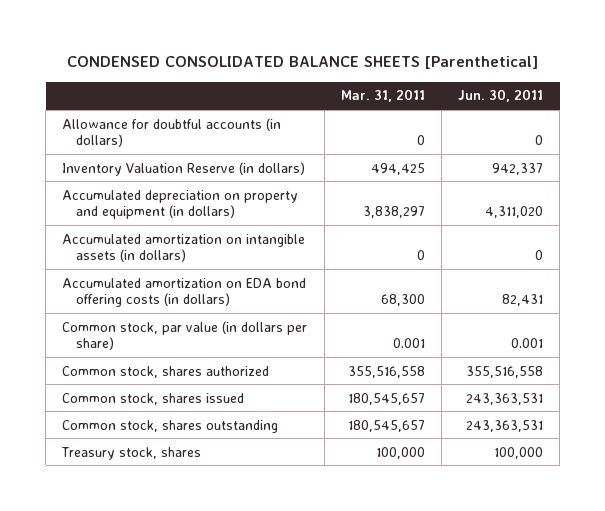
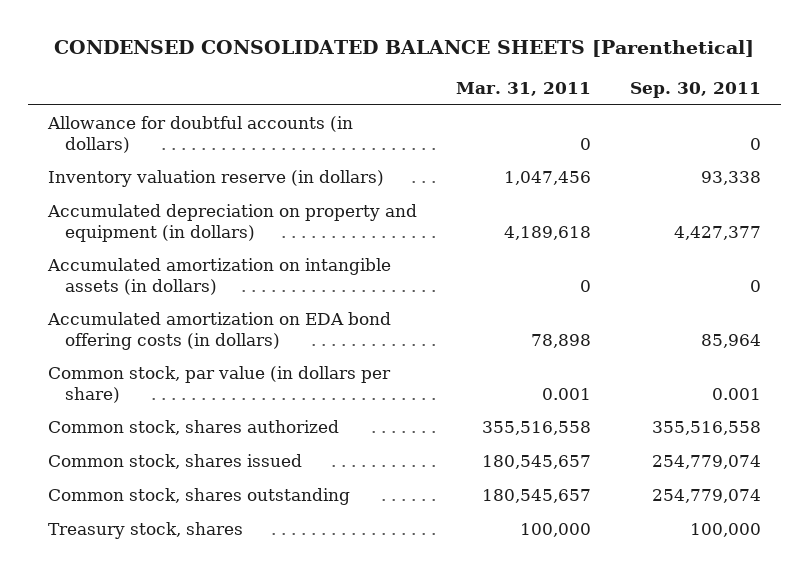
[458,89,544,103] Jun. 30, 2011 -> none
none -> [630,81,762,98] Sep. 30, 2011
[62,161,306,176] Inventory Valuation Reserve (in dollars) -> [47,169,384,187] Inventory valuation reserve (in dollars)
[370,162,425,175] 494,425 -> [503,170,591,185] 1,047,456
[362,206,425,219] 3,838,297 -> [503,225,591,240] 4,189,618
[380,294,425,307] 68,300 -> [530,333,591,348] 78,898

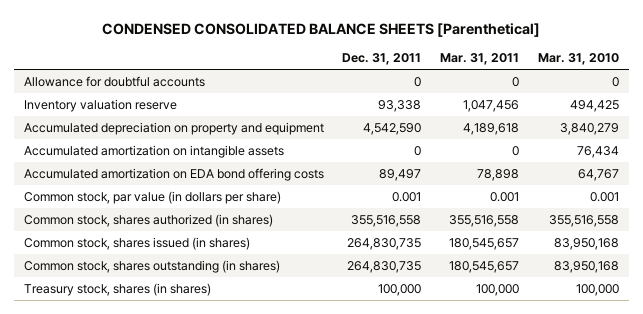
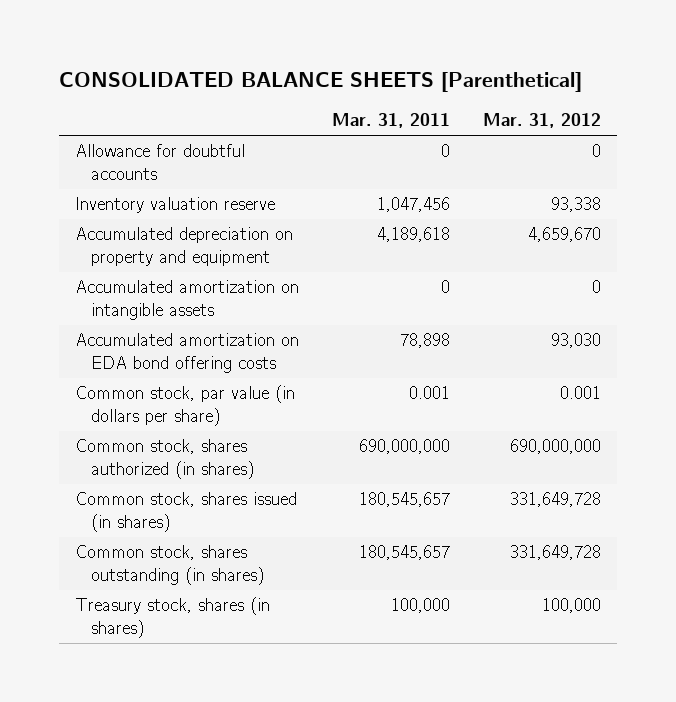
[102,22,541,37] CONDENSED CONSOLIDATED BALANCE SHEETS [Parenthetical] -> [58,71,582,92] CONSOLIDATED BALANCE SHEETS [Parenthetical]
[342,53,422,66] Dec. 31, 2011 -> none
[538,53,620,66] Mar. 31, 2010 -> none
none -> [482,113,601,129] Mar. 31, 2012
[449,214,520,227] 355,516,558 -> [359,439,451,455] 690,000,000

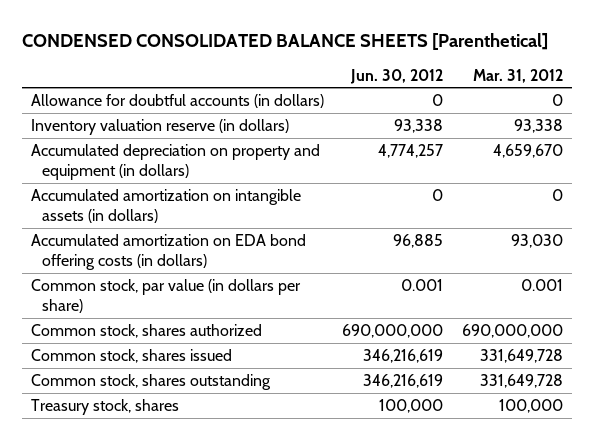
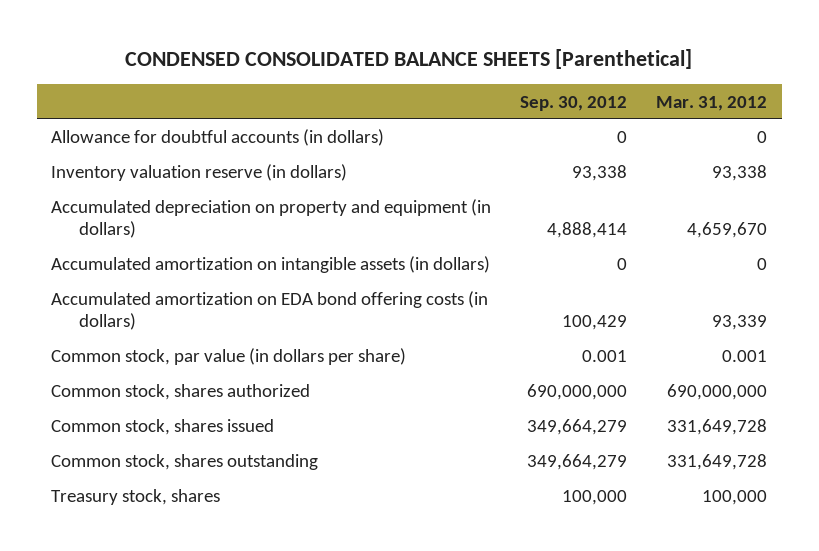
[350,68,444,84] Jun. 30, 2012 -> none
none -> [520,95,628,111] Sep. 30, 2012
[510,233,563,248] 93,030 -> [712,315,768,331] 93,339

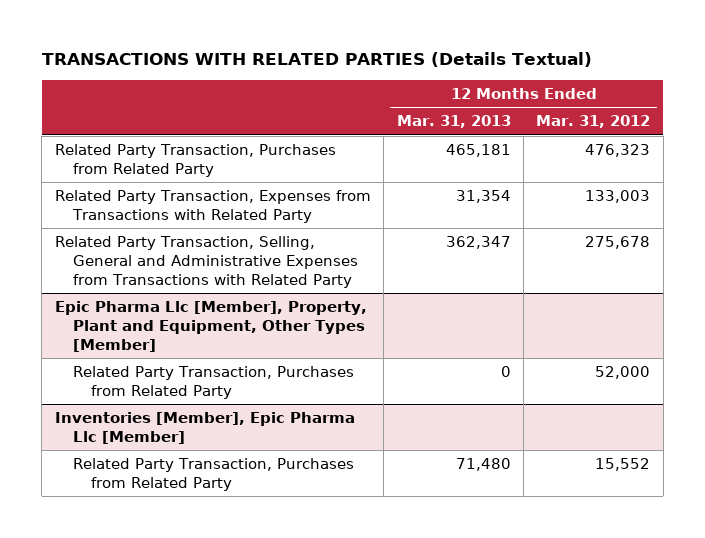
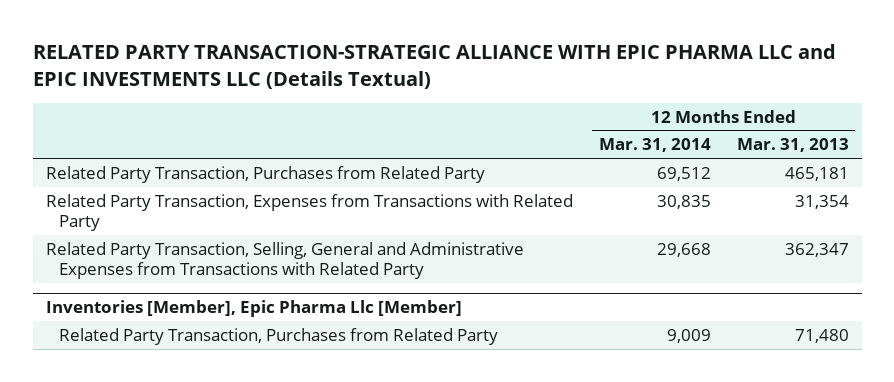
[41,51,592,67] TRANSACTIONS WITH RELATED PARTIES (Details Textual) -> [32,44,836,89] RELATED PARTY TRANSACTION-STRATEGIC ALLIANCE WITH EPIC PHARMA LLC and EPIC INVESTMENTS LLC (Details Textual)
[536,115,651,129] Mar. 31, 2012 -> none
none -> [598,138,711,153] Mar. 31, 2014
[54,301,367,352] Epic Pharma Llc [Member], Property, Plant and Equipment, Other Types [Member] -> none
[72,366,354,399] Related Party Transaction, Purchases from Related Party -> none

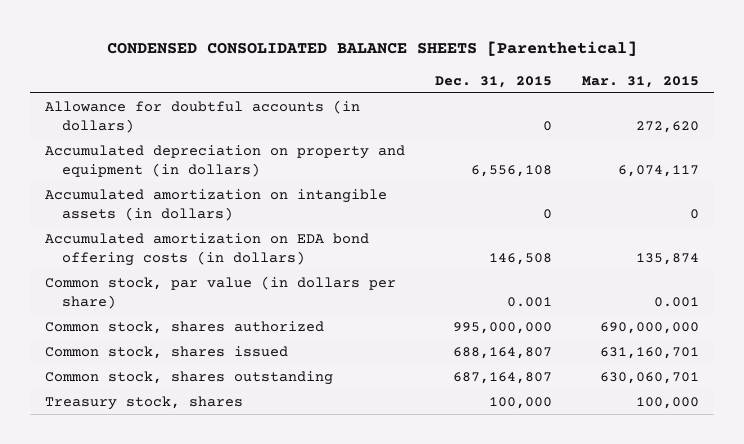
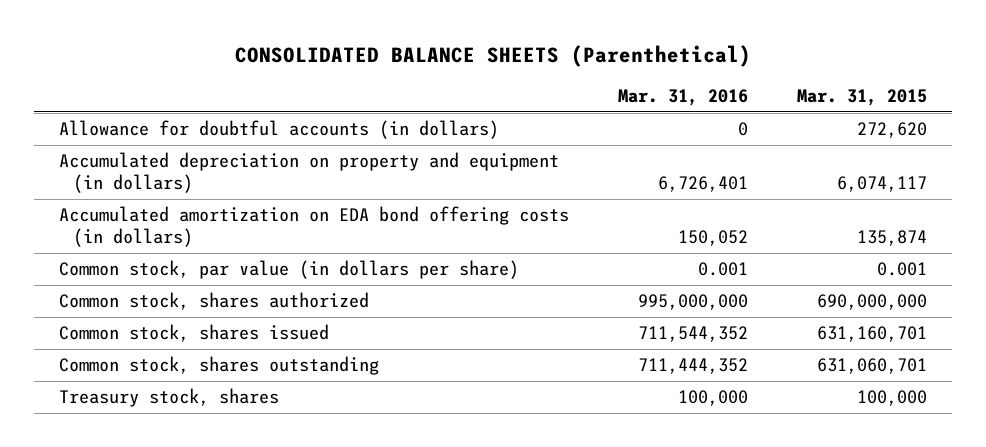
[106,41,637,57] CONDENSED CONSOLIDATED BALANCE SHEETS [Parenthetical] -> [235,44,752,67] CONSOLIDATED BALANCE SHEETS (Parenthetical)
[434,75,552,88] Dec. 31, 2015 -> none
none -> [618,89,749,107] Mar. 31, 2016
[44,188,387,221] Accumulated amortization on intangible assets (in dollars) -> none
[599,371,699,384] 630,060,701 -> [817,358,928,375] 631,060,701

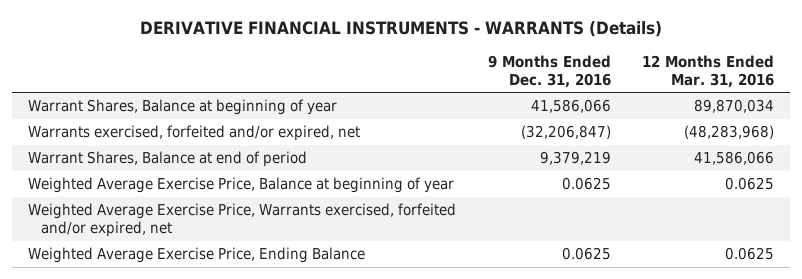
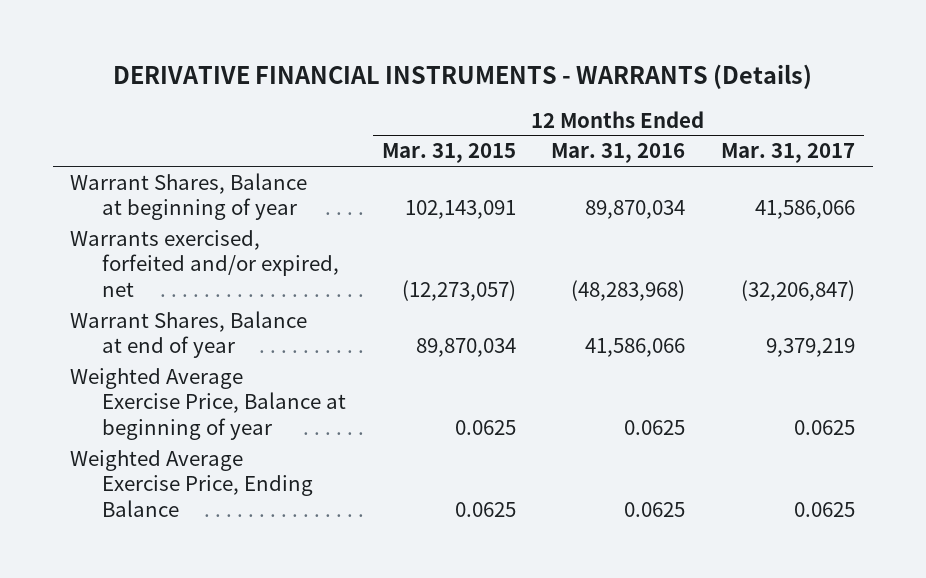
[487,54,611,88] 9 Months Ended Dec. 31, 2016 -> none
none -> [381,143,516,164] Mar. 31, 2015
none -> [721,143,856,164] Mar. 31, 2017
[27,151,307,168] Warrant Shares, Balance at end of period -> [70,310,308,359] Warrant Shares, Balance at end of year
[27,203,456,238] Weighted Average Exercise Price, Warrants exercised, forfeited and/or expired, net -> none

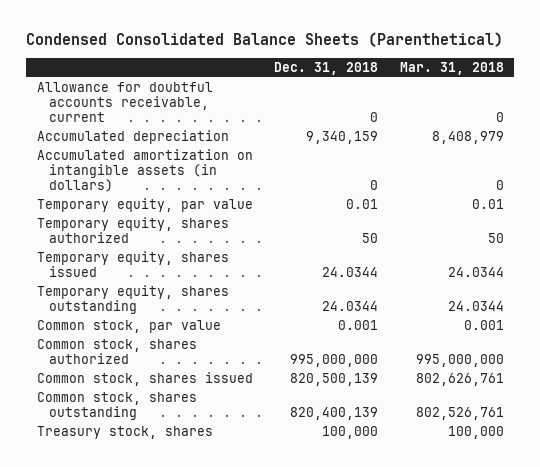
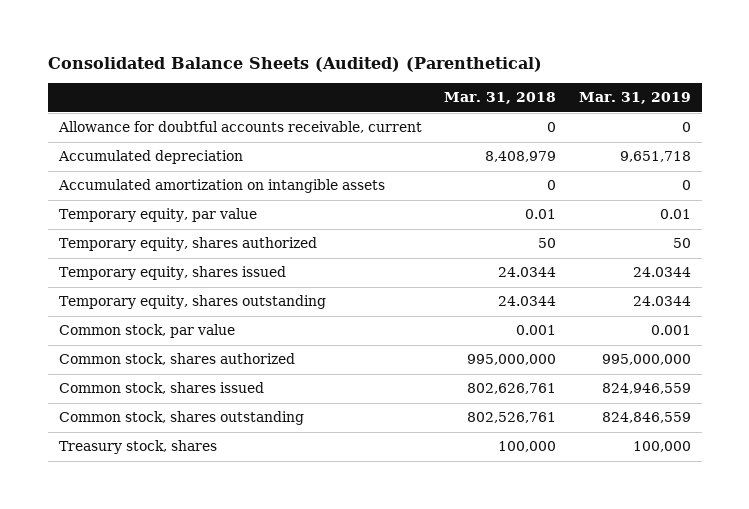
[25,32,503,48] Condensed Consolidated Balance Sheets (Parenthetical) -> [47,57,542,73] Consolidated Balance Sheets (Audited) (Parenthetical)
[274,61,379,75] Dec. 31, 2018 -> none
none -> [578,92,691,105] Mar. 31, 2019
[36,149,253,193] Accumulated amortization on intangible assets (in dollars) -> [57,179,385,194] Accumulated amortization on intangible assets

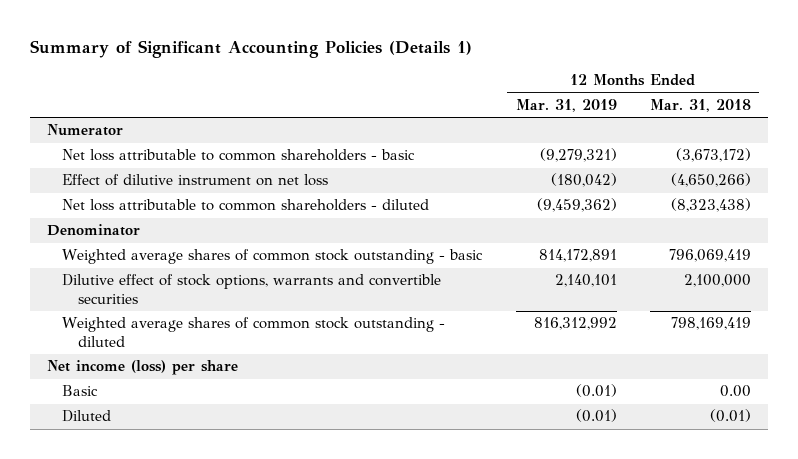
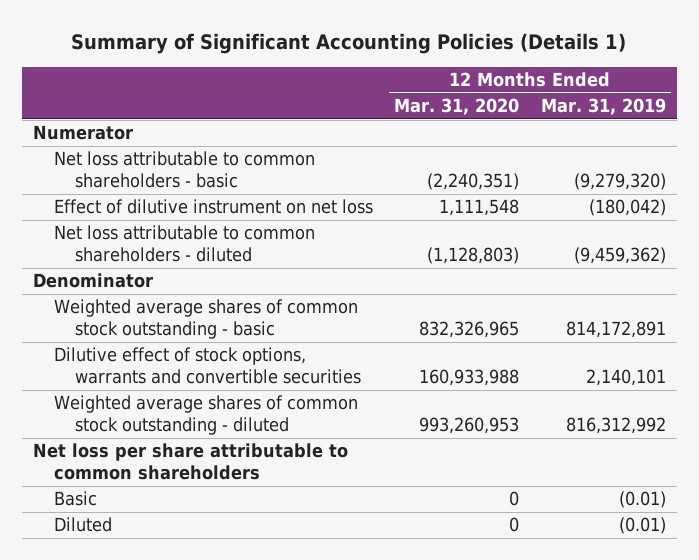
[649,99,751,113] Mar. 31, 2018 -> none
none -> [394,98,520,116] Mar. 31, 2020
[539,148,617,163] (9,279,321) -> [573,172,666,190] (9,279,320)
[46,360,238,376] Net income (loss) per share -> [32,443,348,480] Net loss per share attributable to common shareholders

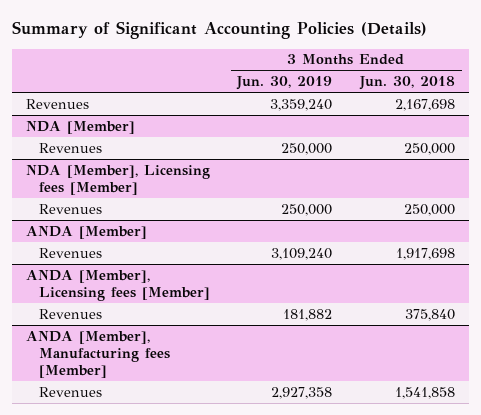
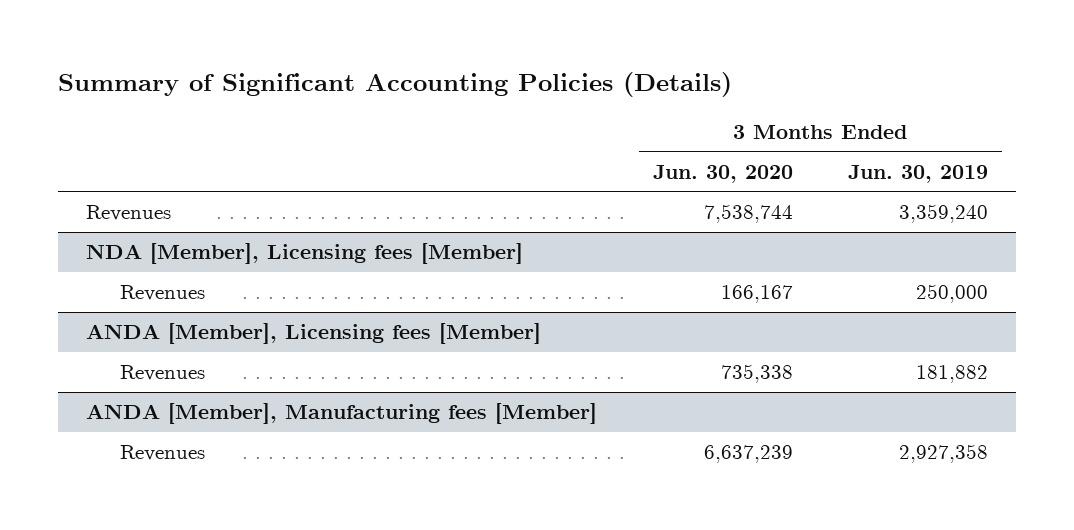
[359,76,456,91] Jun. 30, 2018 -> none
none -> [652,164,793,183] Jun. 30, 2020
[25,120,135,134] NDA [Member] -> none
[38,142,102,153] Revenues -> none
[25,225,147,239] ANDA [Member] -> none
[38,247,102,258] Revenues -> none

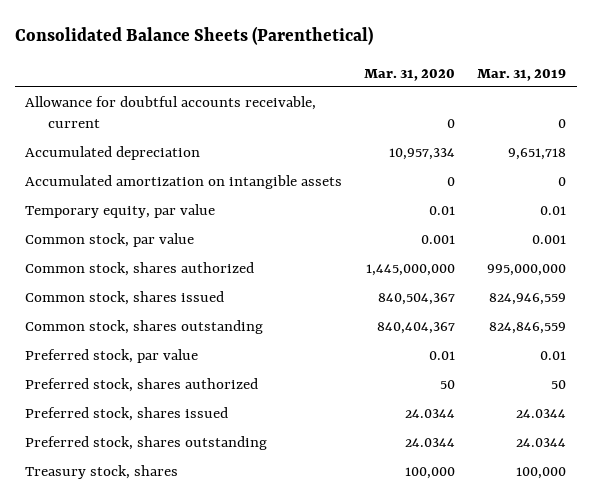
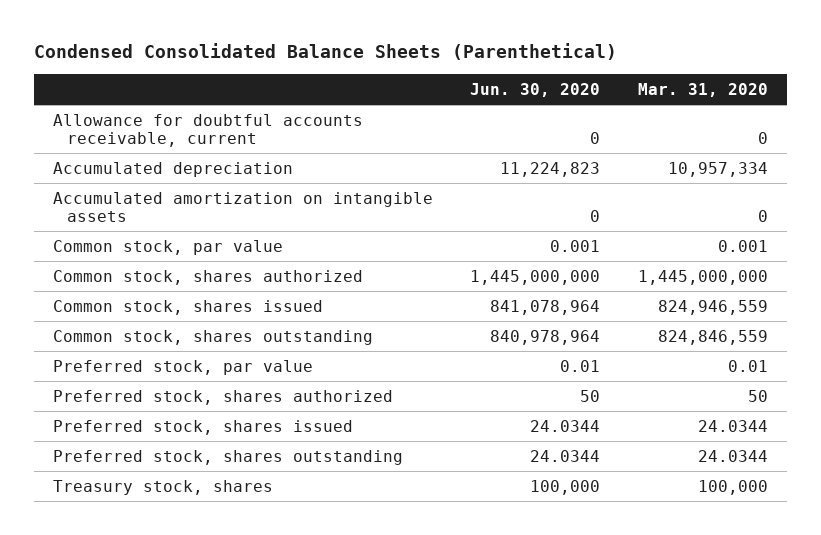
[14,26,373,46] Consolidated Balance Sheets (Parenthetical) -> [33,43,617,61] Condensed Consolidated Balance Sheets (Parenthetical)
[477,68,567,81] Mar. 31, 2019 -> none
none -> [470,82,601,97] Jun. 30, 2020
[25,204,216,219] Temporary equity, par value -> none
[378,293,456,306] 840,504,367 -> [657,299,768,315] 824,946,559
[377,322,456,335] 840,404,367 -> [657,329,768,345] 824,846,559

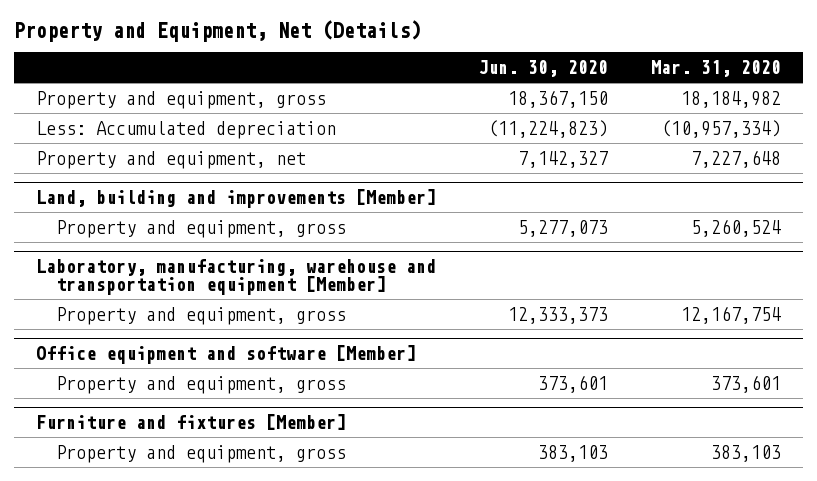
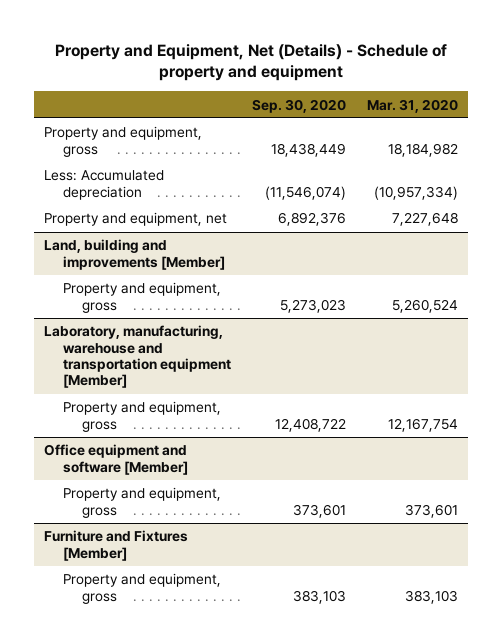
[14,19,422,42] Property and Equipment, Net (Details) -> [54,43,447,82] Property and Equipment, Net (Details) - Schedule of property and equipment
[478,60,609,78] Jun. 30, 2020 -> none
none -> [251,98,346,113] Sep. 30, 2020
[35,413,346,430] Furniture and fixtures [Member] -> [44,530,189,561] Furniture and Fixtures [Member]

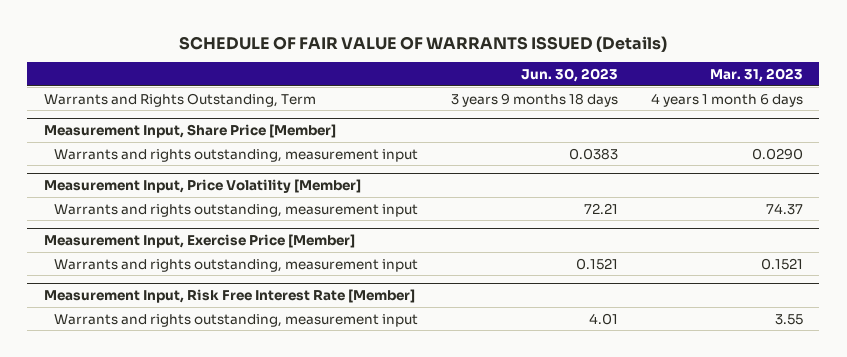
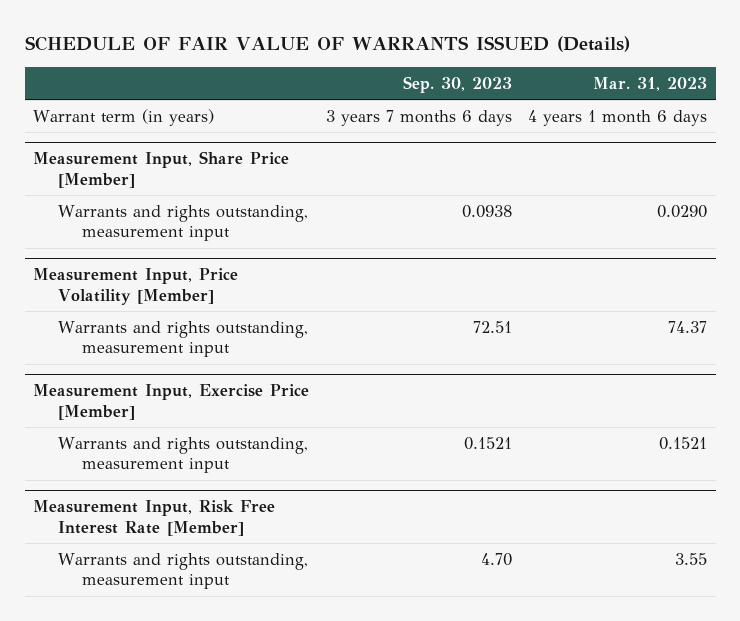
[520,67,618,82] Jun. 30, 2023 -> none
none -> [402,75,512,93] Sep. 30, 2023
[43,92,316,107] Warrants and Rights Outstanding, Term -> [33,108,215,126] Warrant term (in years)

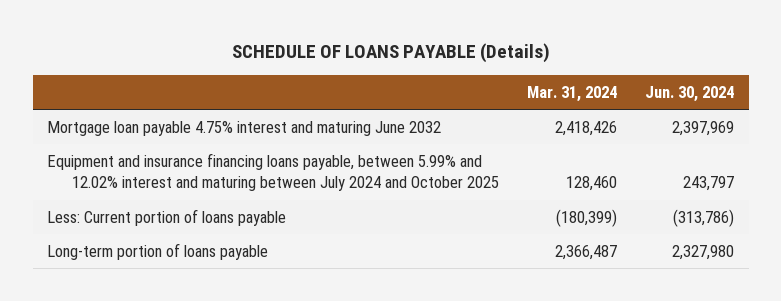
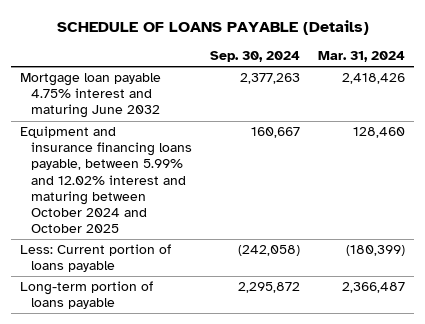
[645,86,735,103] Jun. 30, 2024 -> none
none -> [210,50,301,62] Sep. 30, 2024
[46,153,499,192] Equipment and insurance financing loans payable, between 5.99% and 12.02% interest and maturing between July 2024 and October 2025 -> [19,126,193,234] Equipment and insurance financing loans payable, between 5.99% and 12.02% interest and maturing between October 2024 and October 2025

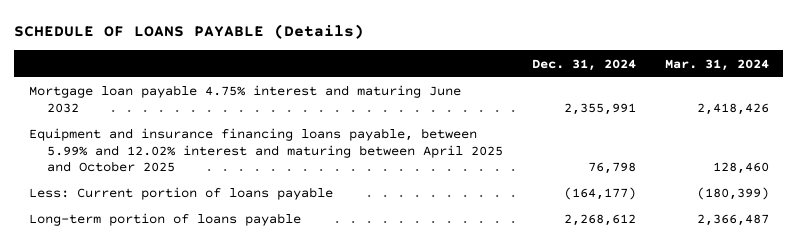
[210,50,301,62] Sep. 30, 2024 -> none
none -> [531,58,636,71] Dec. 31, 2024
[19,126,193,234] Equipment and insurance financing loans payable, between 5.99% and 12.02% interest and maturing between October 2024 and October 2025 -> [28,128,503,173] Equipment and insurance financing loans payable, between 5.99% and 12.02% interest and maturing between April 2025 and October 2025

